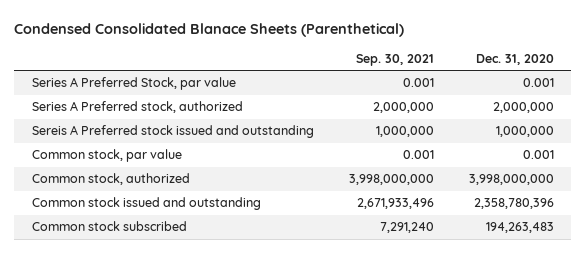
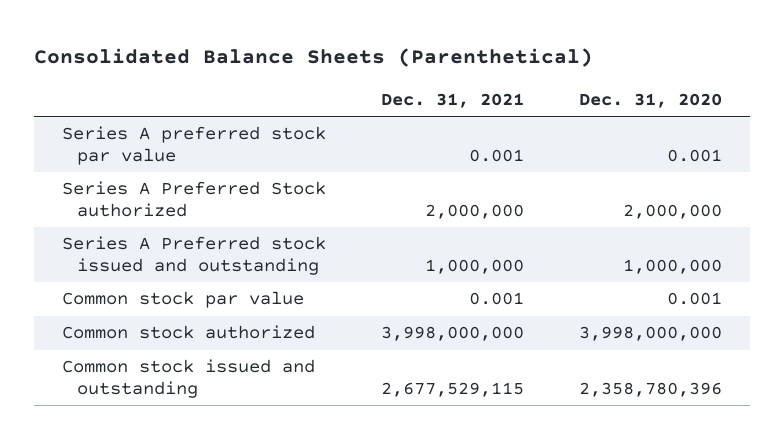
[14,22,405,37] Condensed Consolidated Blanace Sheets (Parenthetical) -> [34,48,594,68] Consolidated Balance Sheets (Parenthetical)
[355,53,434,66] Sep. 30, 2021 -> none
none -> [380,92,524,108] Dec. 31, 2021
[31,77,236,91] Series A Preferred Stock, par value -> [61,126,326,166] Series A preferred stock par value
[31,101,243,114] Series A Preferred stock, authorized -> [61,181,326,218] Series A Preferred Stock authorized
[31,125,314,139] Sereis A Preferred stock issued and outstanding -> [61,236,326,276] Series A Preferred stock issued and outstanding
[31,149,182,163] Common stock, par value -> [61,291,304,309] Common stock par value
[31,173,190,186] Common stock, authorized -> [61,325,315,340] Common stock authorized
[31,221,187,232] Common stock subscribed -> none

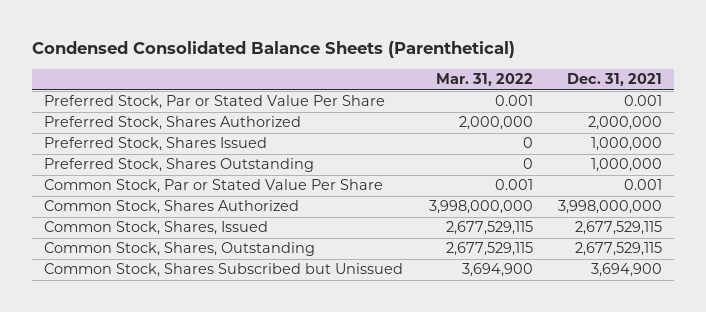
[34,48,594,68] Consolidated Balance Sheets (Parenthetical) -> [31,41,515,59] Condensed Consolidated Balance Sheets (Parenthetical)
[579,92,723,108] Dec. 31, 2020 -> none
none -> [435,73,533,87] Mar. 31, 2022
[61,126,326,166] Series A preferred stock par value -> [44,95,386,110] Preferred Stock, Par or Stated Value Per Share
[61,181,326,218] Series A Preferred Stock authorized -> [44,116,302,131] Preferred Stock, Shares Authorized
[61,236,326,276] Series A Preferred stock issued and outstanding -> [44,137,268,152] Preferred Stock, Shares Issued
none -> [44,158,315,173] Preferred Stock, Shares Outstanding
[61,291,304,309] Common stock par value -> [44,179,384,194] Common Stock, Par or Stated Value Per Share
[61,325,315,340] Common stock authorized -> [44,200,300,215] Common Stock, Shares Authorized
[61,359,315,399] Common stock issued and outstanding -> [44,221,269,236] Common Stock, Shares, Issued
none -> [44,242,316,257] Common Stock, Shares, Outstanding
none -> [44,263,404,278] Common Stock, Shares Subscribed but Unissued

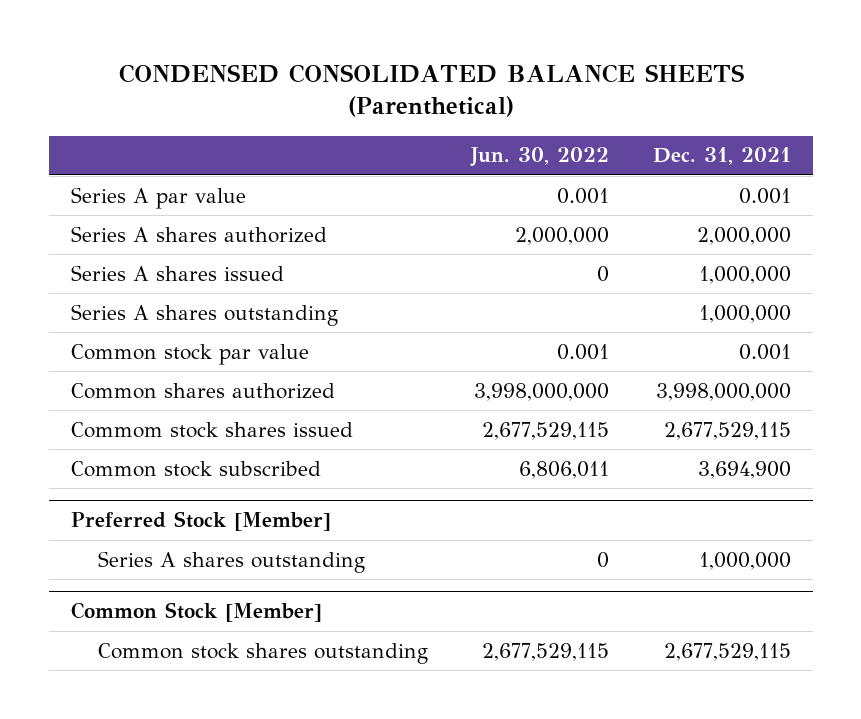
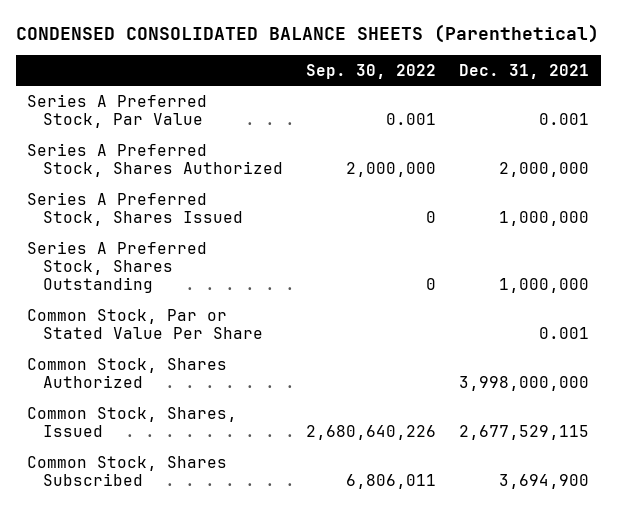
[470,147,610,168] Jun. 30, 2022 -> none
none -> [306,63,437,79] Sep. 30, 2022
[70,511,331,532] Preferred Stock [Member] -> none
[97,550,365,573] Series A shares outstanding -> none
[70,602,322,623] Common Stock [Member] -> none
[97,642,428,664] Common stock shares outstanding -> none
[70,186,246,209] Series A par value -> [27,93,208,129] Series A Preferred Stock, Par Value
[70,225,327,243] Series A shares authorized -> [27,142,284,178] Series A Preferred Stock, Shares Authorized
[70,264,284,281] Series A shares issued -> [27,191,244,227] Series A Preferred Stock, Shares Issued
[70,303,338,326] Series A shares outstanding -> [27,240,208,294] Series A Preferred Stock, Shares Outstanding
[70,343,309,365] Common stock par value -> [27,308,264,340] Common Stock, Par or Stated Value Per Share
[70,382,335,399] Common shares authorized -> [27,357,228,389] Common Stock, Shares Authorized
[70,421,353,438] Commom stock shares issued -> [27,406,238,438] Common Stock, Shares, Issued
[70,460,321,477] Common stock subscribed -> [27,455,228,487] Common Stock, Shares Subscribed

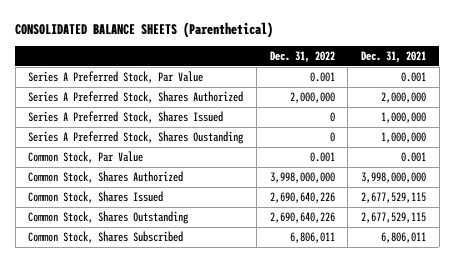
[16,23,600,43] CONDENSED CONSOLIDATED BALANCE SHEETS (Parenthetical) -> [15,21,274,38] CONSOLIDATED BALANCE SHEETS (Parenthetical)
[306,63,437,79] Sep. 30, 2022 -> none
none -> [269,51,335,64] Dec. 31, 2022
[27,240,208,294] Series A Preferred Stock, Shares Outstanding -> [28,131,245,145] Series A Preferred Stock, Shares Oustanding
[27,308,264,340] Common Stock, Par or Stated Value Per Share -> [28,151,144,164] Common Stock, Par Value
[27,406,238,438] Common Stock, Shares, Issued -> [28,191,164,204] Common Stock, Shares Issued
none -> [28,211,190,225] Common Stock, Shares Outstanding
[499,474,590,490] 3,694,900 -> [381,232,427,244] 6,806,011

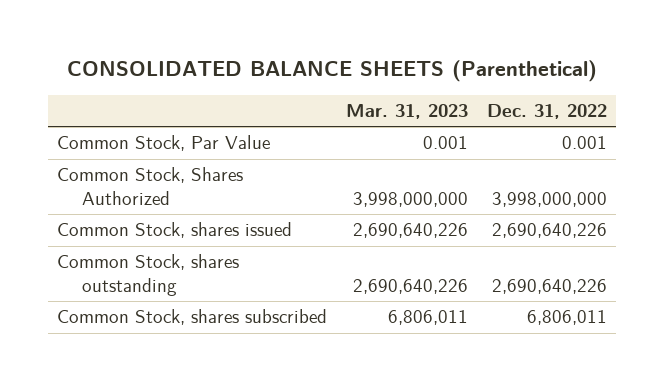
[361,51,427,64] Dec. 31, 2021 -> none
none -> [345,104,468,120] Mar. 31, 2023
[28,71,204,84] Series A Preferred Stock, Par Value -> none
[28,91,244,104] Series A Preferred Stock, Shares Authorized -> none
[28,111,224,124] Series A Preferred Stock, Shares Issued -> none
[28,131,245,145] Series A Preferred Stock, Shares Oustanding -> none
[28,191,164,204] Common Stock, Shares Issued -> [57,222,293,239] Common Stock, shares issued
[28,211,190,225] Common Stock, Shares Outstanding -> [57,254,240,296] Common Stock, shares outstanding
[28,231,184,244] Common Stock, Shares Subscribed -> [57,309,328,326] Common Stock, shares subscribed

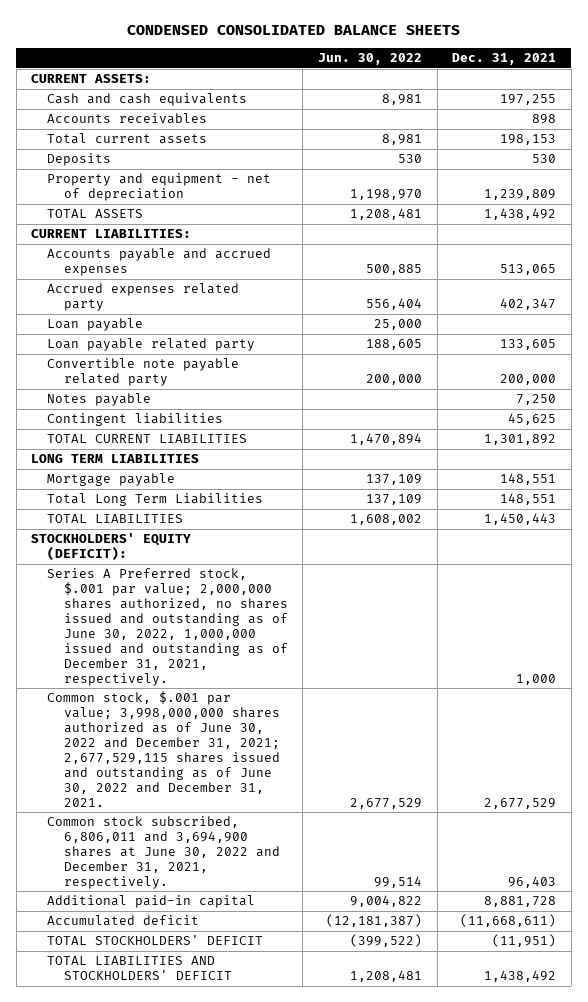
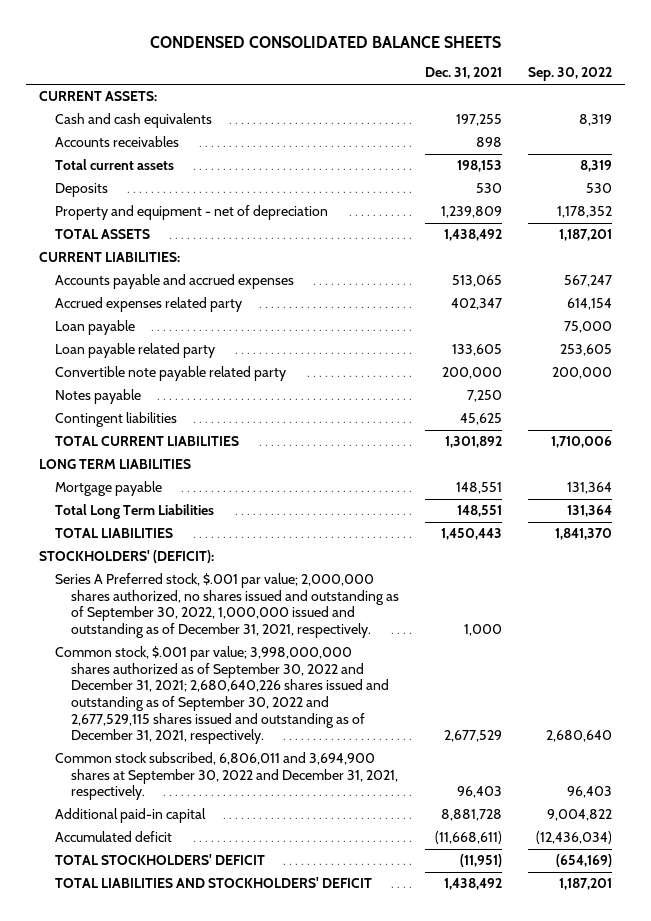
[318,53,423,66] Jun. 30, 2022 -> none
none -> [527,67,612,82] Sep. 30, 2022
[31,533,192,562] STOCKHOLDERS' EQUITY (DEFICIT): -> [39,550,215,564] STOCKHOLDERS' (DEFICIT):
[47,568,288,686] Series A Preferred stock, $.001 par value; 2,000,000 shares authorized, no shares issued and outstanding as of June 30, 2022, 1,000,000 issued and outstanding as of December 31, 2021, respectively. -> [55,573,400,639] Series A Preferred stock, $.001 par value; 2,000,000 shares authorized, no shares issued and outstanding as of September 30, 2022, 1,000,000 issued and outstanding as of December 31, 2021, respectively.
[47,691,280,807] Common stock, $.001 par value; 3,998,000,000 shares authorized as of June 30, 2022 and December 31, 2021; 2,677,529,115 shares issued and outstanding as of June 30, 2022 and December 31, 2021. -> [55,646,390,745] Common stock, $.001 par value; 3,998,000,000 shares authorized as of September 30, 2022 and December 31, 2021; 2,680,640,226 shares issued and outstanding as of September 30, 2022 and 2,677,529,115 shares issued and outstanding as of December 31, 2021, respectively.
[47,816,280,889] Common stock subscribed, 6,806,011 and 3,694,900 shares at June 30, 2022 and December 31, 2021, respectively. -> [55,752,399,801] Common stock subscribed, 6,806,011 and 3,694,900 shares at September 30, 2022 and December 31, 2021, respectively.

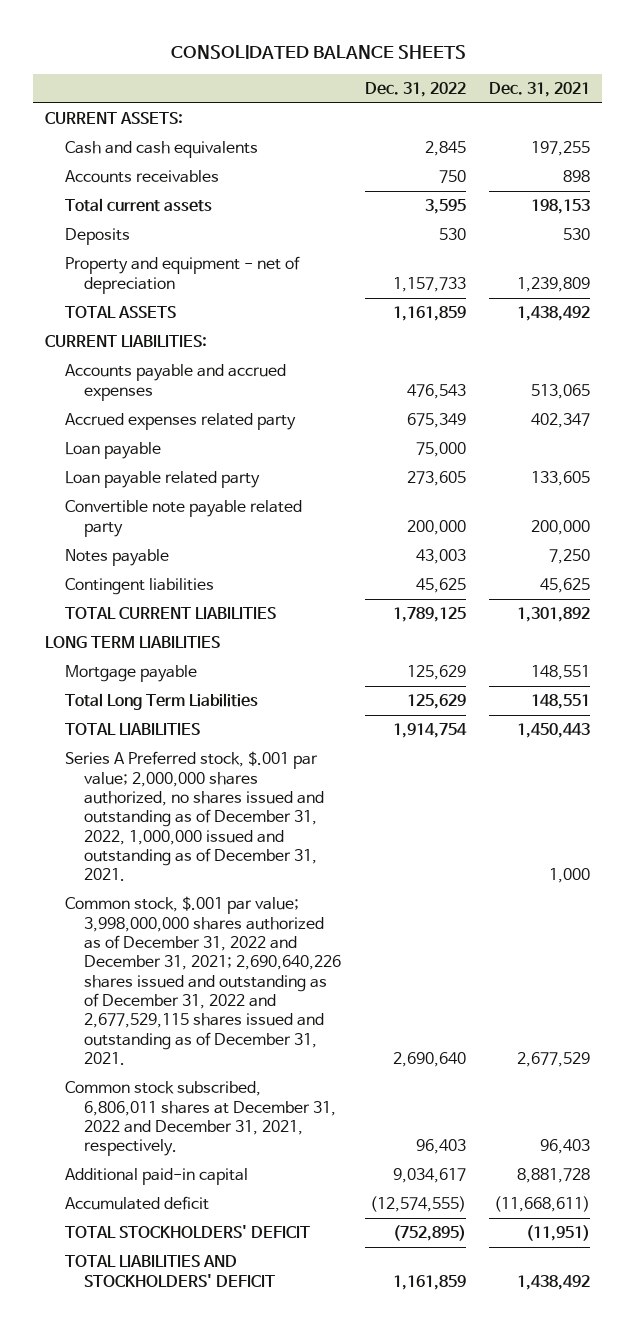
[150,35,502,48] CONDENSED CONSOLIDATED BALANCE SHEETS -> [170,44,466,59] CONSOLIDATED BALANCE SHEETS
[527,67,612,82] Sep. 30, 2022 -> none
none -> [364,81,466,97] Dec. 31, 2022
[39,550,215,564] STOCKHOLDERS' (DEFICIT): -> none
[55,573,400,639] Series A Preferred stock, $.001 par value; 2,000,000 shares authorized, no shares issued and outstanding as of September 30, 2022, 1,000,000 issued and outstanding as of December 31, 2021, respectively. -> [64,751,324,882] Series A Preferred stock, $.001 par value; 2,000,000 shares authorized, no shares issued and outstanding as of December 31, 2022, 1,000,000 issued and outstanding as of December 31, 2021.
[55,646,390,745] Common stock, $.001 par value; 3,998,000,000 shares authorized as of September 30, 2022 and December 31, 2021; 2,680,640,226 shares issued and outstanding as of September 30, 2022 and 2,677,529,115 shares issued and outstanding as of December 31, 2021, respectively. -> [64,896,341,1066] Common stock, $.001 par value; 3,998,000,000 shares authorized as of December 31, 2022 and December 31, 2021; 2,690,640,226 shares issued and outstanding as of December 31, 2022 and 2,677,529,115 shares issued and outstanding as of December 31, 2021.
[55,752,399,801] Common stock subscribed, 6,806,011 and 3,694,900 shares at September 30, 2022 and December 31, 2021, respectively. -> [64,1081,336,1157] Common stock subscribed, 6,806,011 shares at December 31, 2022 and December 31, 2021, respectively.

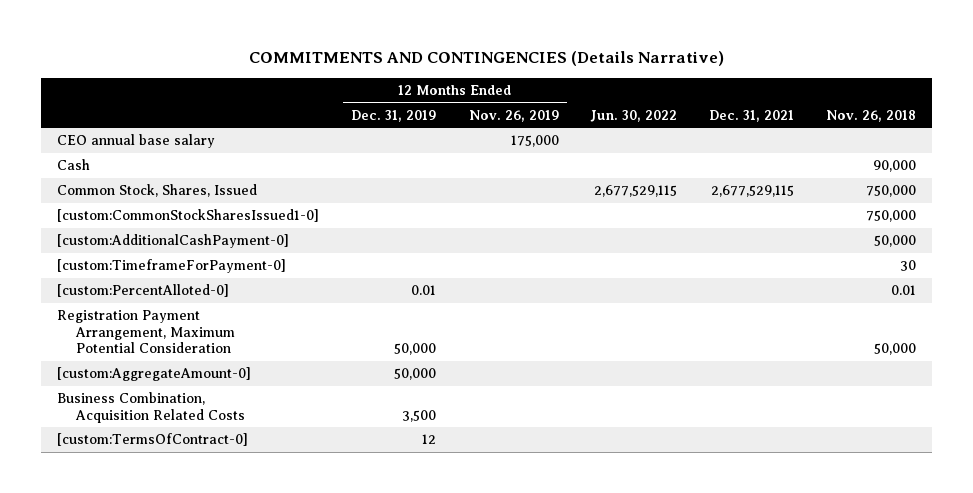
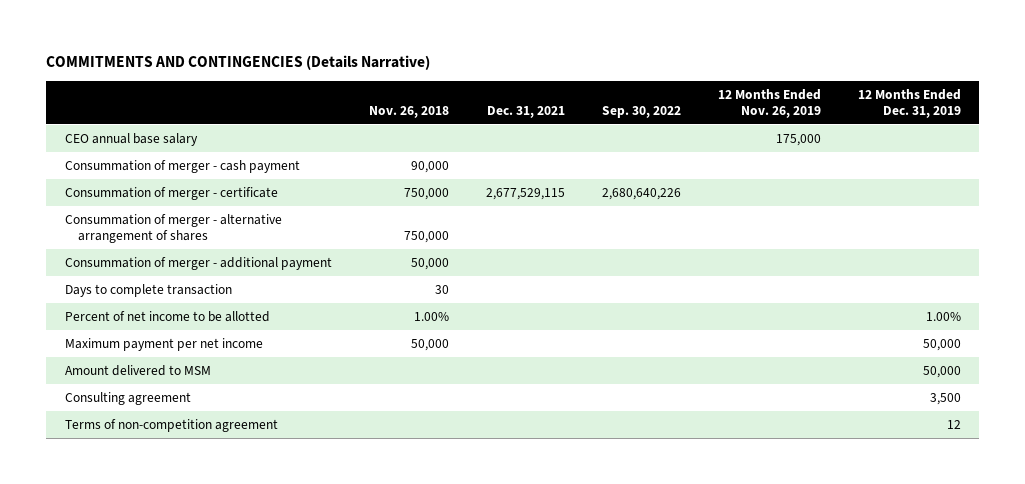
[589,109,677,122] Jun. 30, 2022 -> none
none -> [601,105,681,118] Sep. 30, 2022
[57,284,230,298] [custom:PercentAlloted-0] -> none
[57,159,91,171] Cash -> [64,159,300,173] Consummation of merger - cash payment
[57,184,258,198] Common Stock, Shares, Issued -> [64,186,278,200] Consummation of merger - certificate
[57,209,320,223] [custom:CommonStockSharesIssued1-0] -> [64,213,282,244] Consummation of merger - alternative arrangement of shares
[57,234,290,249] [custom:AdditionalCashPayment-0] -> [64,256,332,270] Consummation of merger - additional payment
[57,259,287,274] [custom:TimeframeForPayment-0] -> [64,283,232,297] Days to complete transaction
none -> [64,310,270,322] Percent of net income to be allotted
[57,310,235,354] Registration Payment Arrangement, Maximum Potential Consideration -> [64,337,263,351] Maximum payment per net income
[57,367,252,382] [custom:AggregateAmount-0] -> [64,364,211,376] Amount delivered to MSM
[57,392,245,423] Business Combination, Acquisition Related Costs -> [64,391,191,405] Consulting agreement
[57,433,249,447] [custom:TermsOfContract-0] -> [64,418,278,432] Terms of non-competition agreement

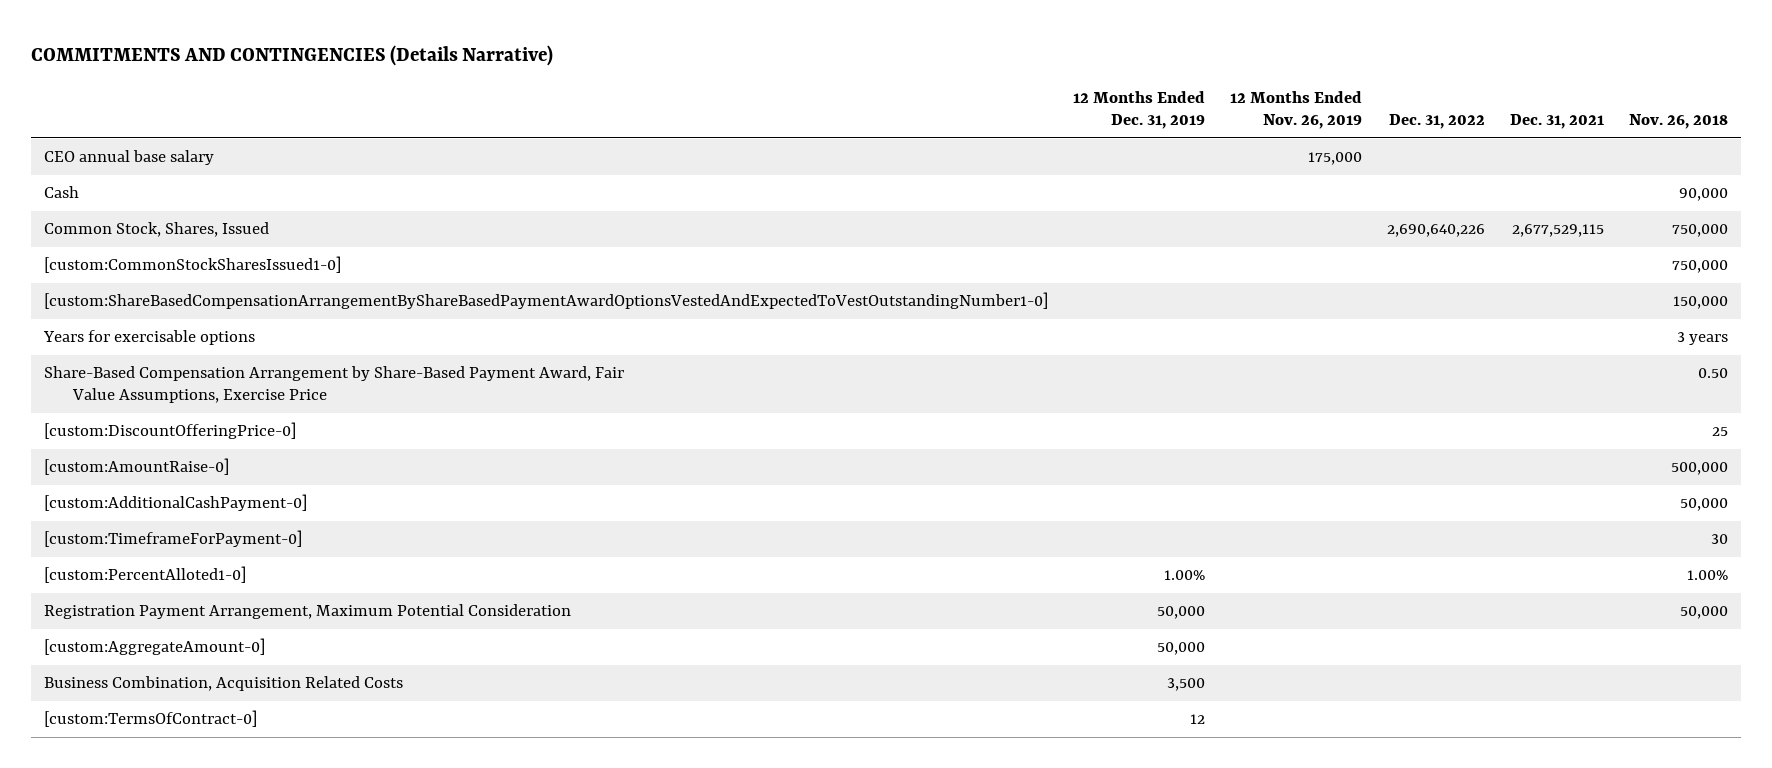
[601,105,681,118] Sep. 30, 2022 -> none
none -> [1389,113,1486,129] Dec. 31, 2022
[64,159,300,173] Consummation of merger - cash payment -> [43,186,79,199] Cash
[64,186,278,200] Consummation of merger - certificate -> [43,222,269,238] Common Stock, Shares, Issued
[64,213,282,244] Consummation of merger - alternative arrangement of shares -> [43,256,341,274] [custom:CommonStockSharesIssued1-0]
none -> [43,292,1048,310] [custom:ShareBasedCompensationArrangementByShareBasedPaymentAwardOptionsVestedAndExpectedToVestOutstandingNumber1-0]
none -> [42,330,255,346] Years for exercisable options
none -> [43,366,624,404] Share-Based Compensation Arrangement by Share-Based Payment Award, Fair Value Assumptions, Exercise Price
none -> [43,422,296,440] [custom:DiscountOfferingPrice-0]
none -> [43,458,229,476] [custom:AmountRaise-0]
[64,256,332,270] Consummation of merger - additional payment -> [43,494,307,512] [custom:AdditionalCashPayment-0]
[64,283,232,297] Days to complete transaction -> [43,530,302,548] [custom:TimeframeForPayment-0]
[64,310,270,322] Percent of net income to be allotted -> [43,566,246,584] [custom:PercentAlloted1-0]
[64,337,263,351] Maximum payment per net income -> [43,604,571,620] Registration Payment Arrangement, Maximum Potential Consideration
[64,364,211,376] Amount delivered to MSM -> [43,638,265,656] [custom:AggregateAmount-0]
[64,391,191,405] Consulting agreement -> [43,676,403,692] Business Combination, Acquisition Related Costs
[64,418,278,432] Terms of non-competition agreement -> [43,710,257,728] [custom:TermsOfContract-0]

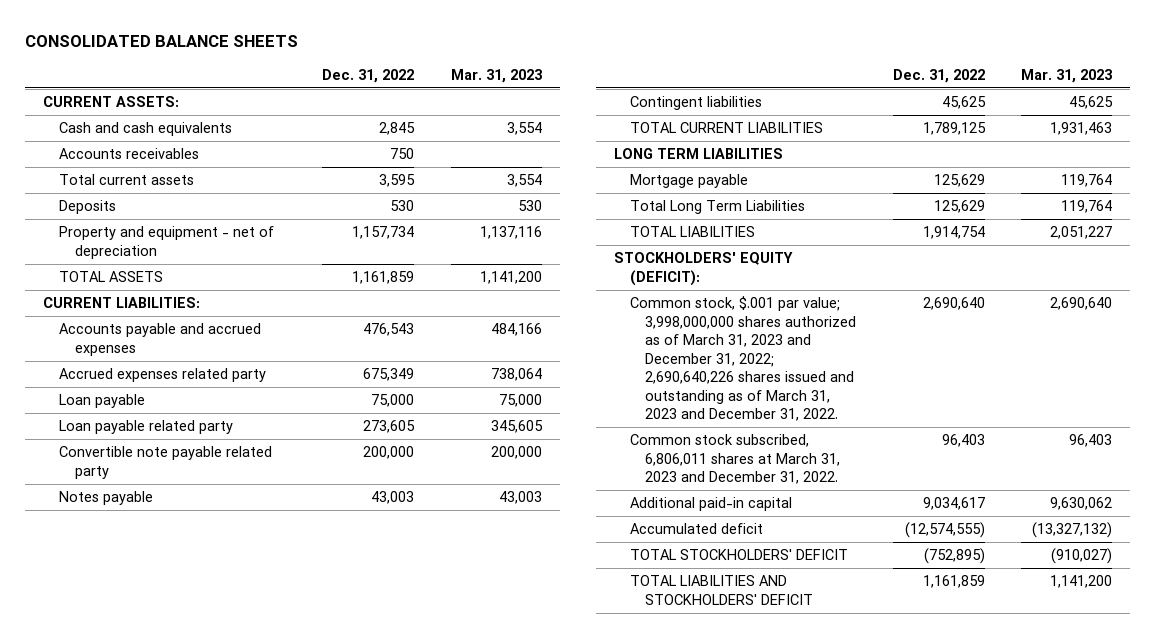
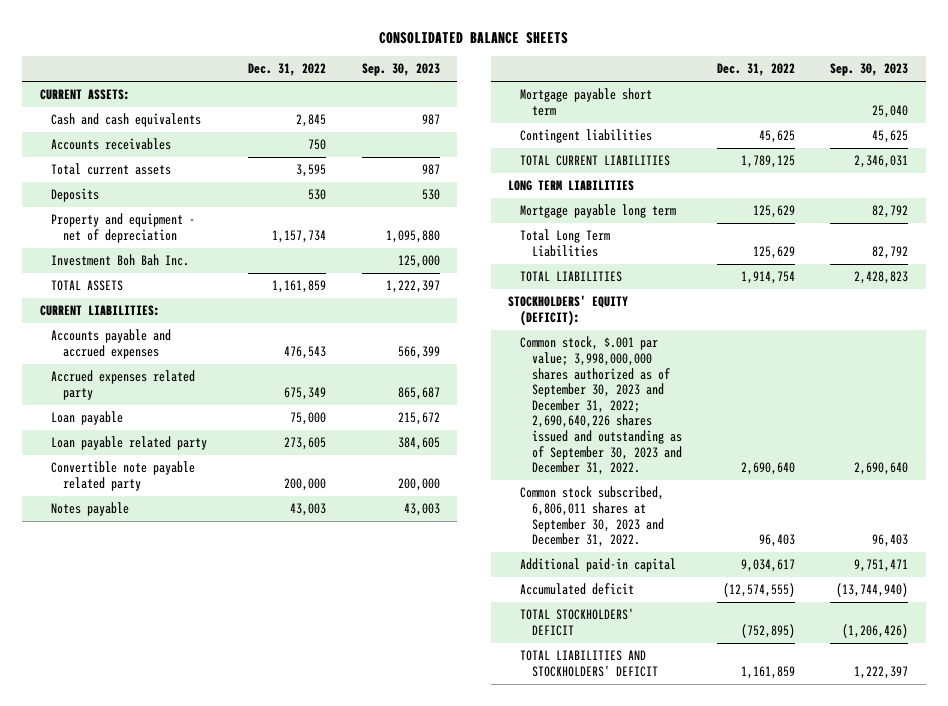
[450,68,542,83] Mar. 31, 2023 -> none
none -> [361,63,440,77] Sep. 30, 2023
none -> [51,254,190,267] Investment Boh Bah Inc.
none -> [520,88,653,116] Mortgage payable short term
[629,174,748,189] Mortgage payable -> [520,204,677,219] Mortgage payable long term
[629,296,857,422] Common stock, $.001 par value; 3,998,000,000 shares authorized as of March 31, 2023 and December 31, 2022; 2,690,640,226 shares issued and outstanding as of March 31, 2023 and December 31, 2022. -> [520,336,682,476] Common stock, $.001 par value; 3,998,000,000 shares authorized as of September 30, 2023 and December 31, 2022; 2,690,640,226 shares issued and outstanding as of September 30, 2023 and December 31, 2022.
[629,434,841,485] Common stock subscribed, 6,806,011 shares at March 31, 2023 and December 31, 2022. -> [520,486,665,548] Common stock subscribed, 6,806,011 shares at September 30, 2023 and December 31, 2022.

